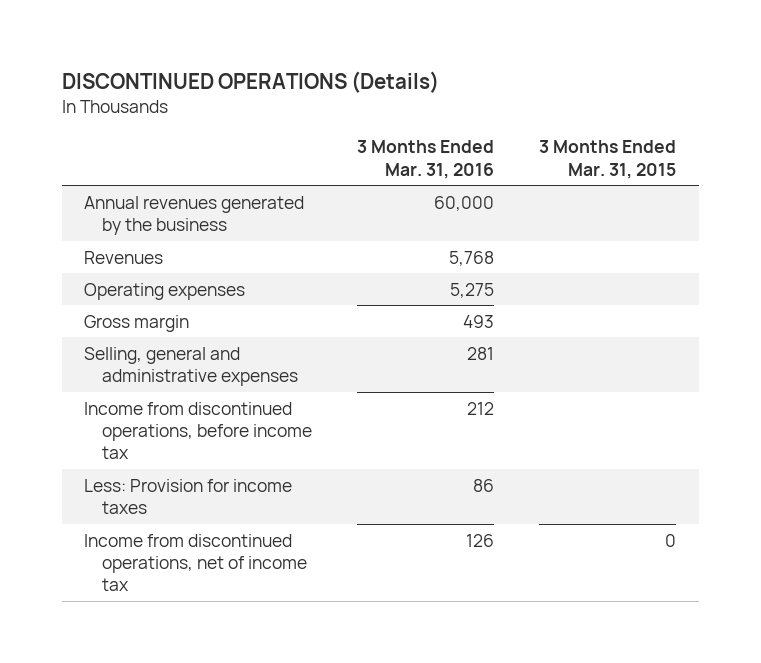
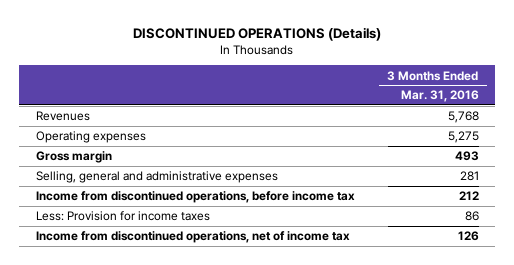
[539,140,677,179] 3 Months Ended Mar. 31, 2015 -> none
[84,195,305,235] Annual revenues generated by the business -> none

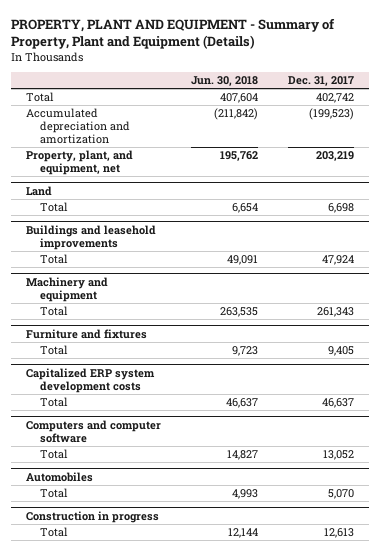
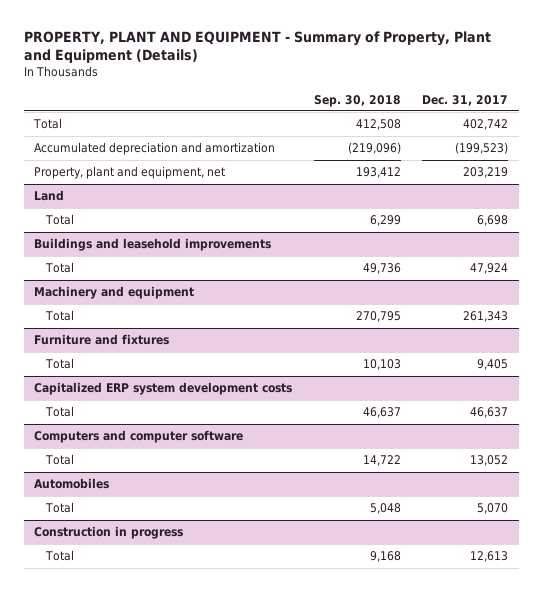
[190,76,258,87] Jun. 30, 2018 -> none
none -> [313,94,401,107] Sep. 30, 2018
[26,150,134,176] Property, plant, and equipment, net -> [34,166,226,180] Property, plant and equipment, net

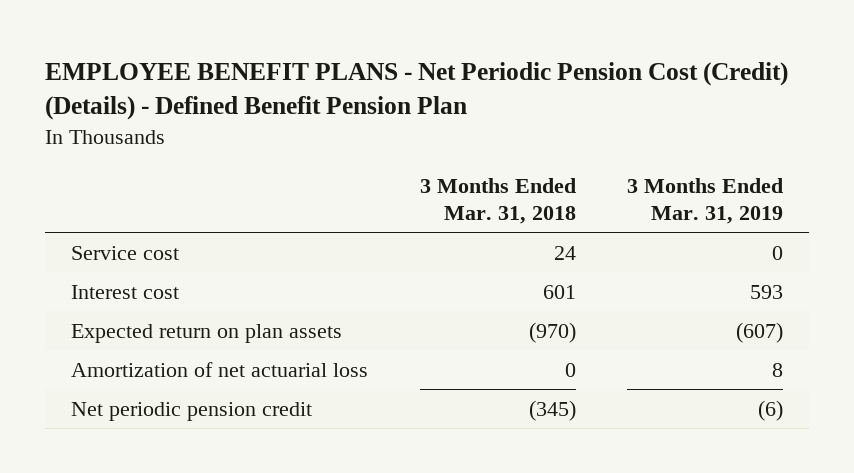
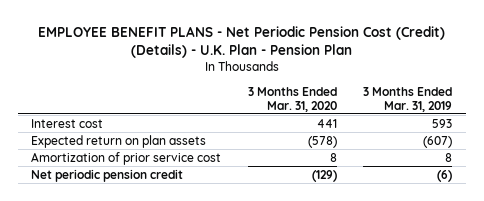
[45,61,789,121] EMPLOYEE BENEFIT PLANS - Net Periodic Pension Cost (Credit) (Details) - Defined Benefit Pension Plan -> [37,25,445,59] EMPLOYEE BENEFIT PLANS - Net Periodic Pension Cost (Credit) (Details) - U.K. Plan - Pension Plan
[419,178,576,224] 3 Months Ended Mar. 31, 2018 -> none
none -> [247,86,337,112] 3 Months Ended Mar. 31, 2020
[71,245,180,260] Service cost -> none
[71,361,369,377] Amortization of net actuarial loss -> [31,151,222,165] Amortization of prior service cost

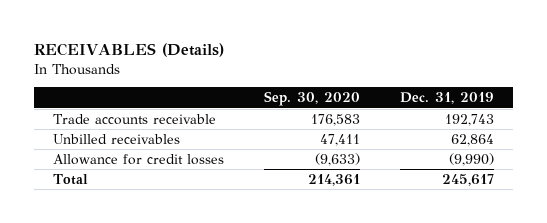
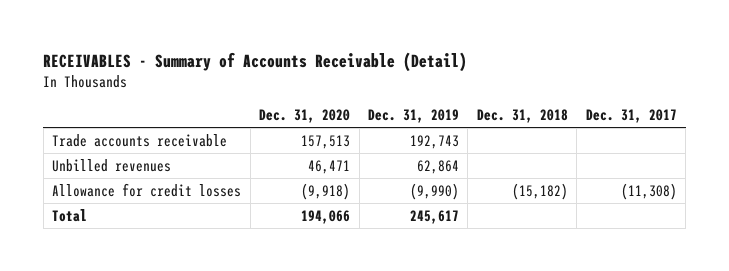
[33,43,224,58] RECEIVABLES (Details) -> [43,51,468,72] RECEIVABLES - Summary of Accounts Receivable (Detail)
[264,91,361,107] Sep. 30, 2020 -> none
none -> [259,108,351,123] Dec. 31, 2020
none -> [476,108,568,123] Dec. 31, 2018
none -> [585,108,677,123] Dec. 31, 2017
[53,133,181,144] Unbilled receivables -> [52,158,172,172] Unbilled revenues

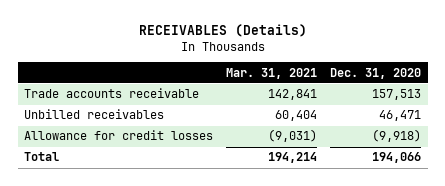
[43,51,468,72] RECEIVABLES - Summary of Accounts Receivable (Detail) -> [138,24,307,38] RECEIVABLES (Details)
[367,108,459,123] Dec. 31, 2019 -> none
[476,108,568,123] Dec. 31, 2018 -> none
[585,108,677,123] Dec. 31, 2017 -> none
none -> [226,67,318,79] Mar. 31, 2021
[52,158,172,172] Unbilled revenues -> [24,109,165,120] Unbilled receivables

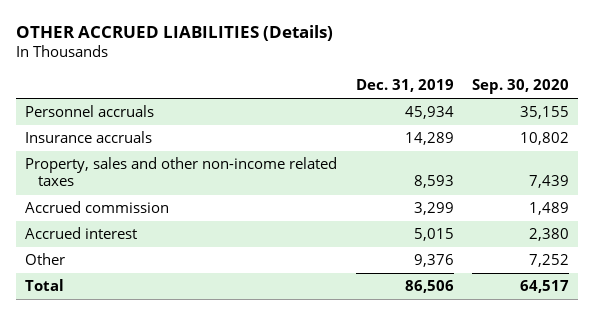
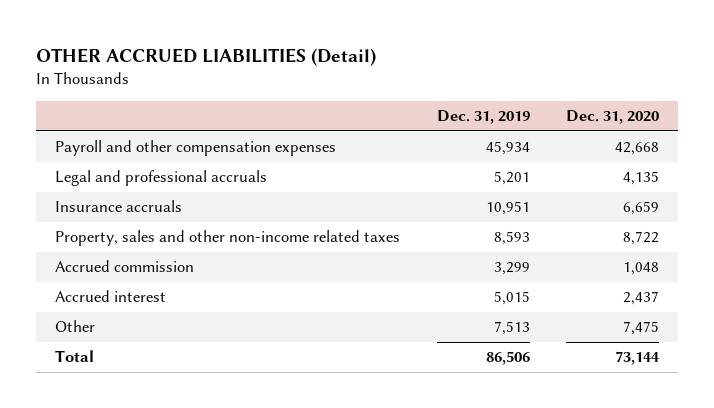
[15,25,333,42] OTHER ACCRUED LIABILITIES (Details) -> [36,47,377,66] OTHER ACCRUED LIABILITIES (Detail)
[472,78,570,94] Sep. 30, 2020 -> none
none -> [566,110,660,125] Dec. 31, 2020
[25,105,155,118] Personnel accruals -> [54,140,336,157] Payroll and other compensation expenses
none -> [54,170,267,187] Legal and professional accruals
[404,132,454,146] 14,289 -> [485,201,530,216] 10,951
[413,254,454,268] 9,376 -> [493,321,530,336] 7,513

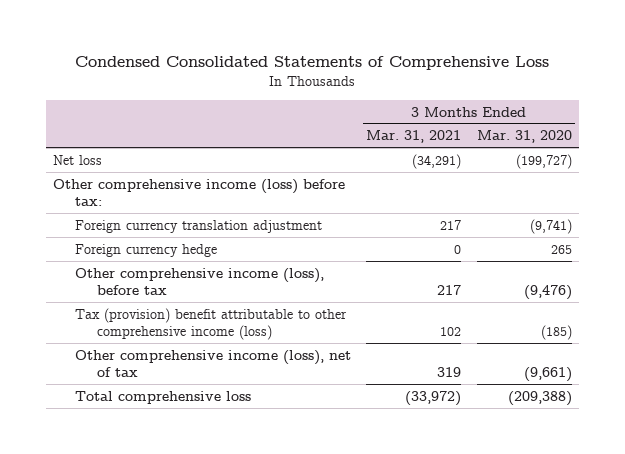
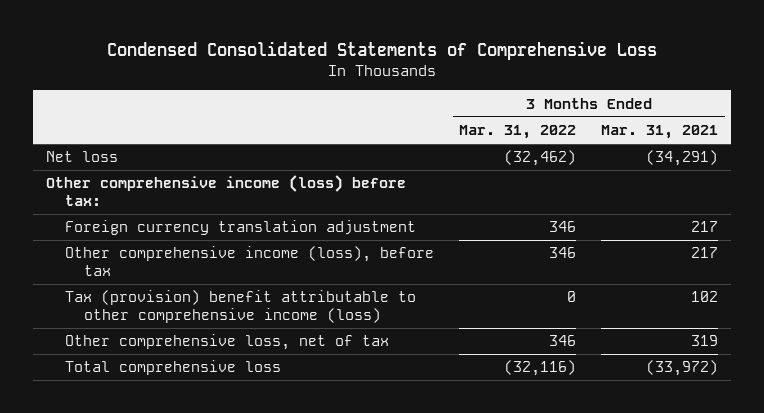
[476,130,572,144] Mar. 31, 2020 -> none
none -> [459,125,577,140] Mar. 31, 2022
[75,243,218,257] Foreign currency hedge -> none
[75,349,352,377] Other comprehensive income (loss), net of tax -> [64,334,389,351] Other comprehensive loss, net of tax

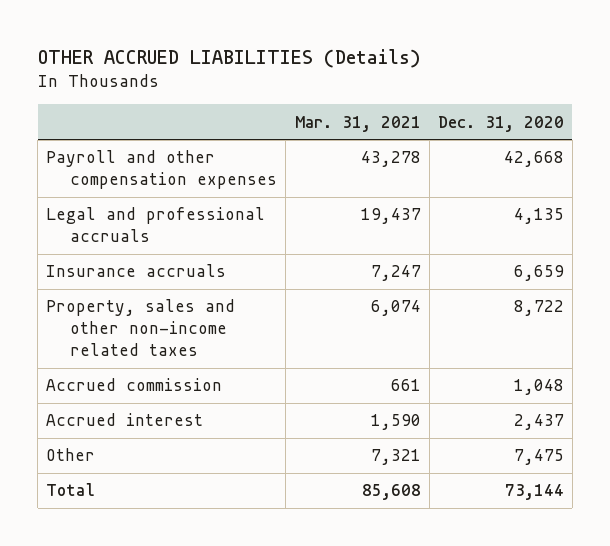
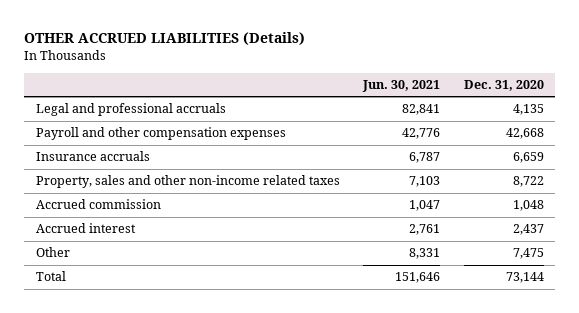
[294,115,421,132] Mar. 31, 2021 -> none
none -> [362,79,441,92] Jun. 30, 2021
[46,150,278,190] Payroll and other compensation expenses -> [35,127,286,141] Payroll and other compensation expenses

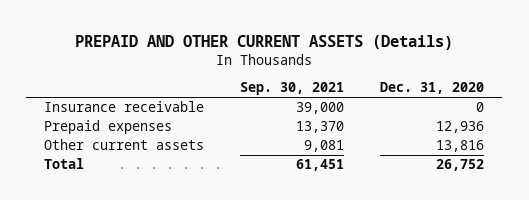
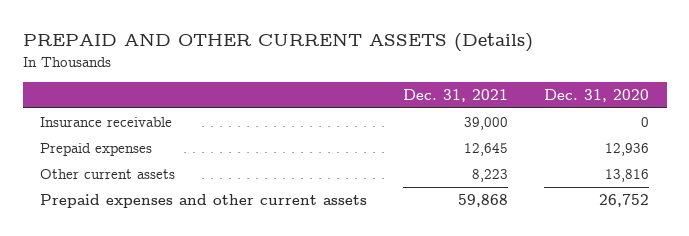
[240,82,345,96] Sep. 30, 2021 -> none
none -> [403,89,509,103] Dec. 31, 2021
[44,158,85,170] Total -> [40,194,368,209] Prepaid expenses and other current assets

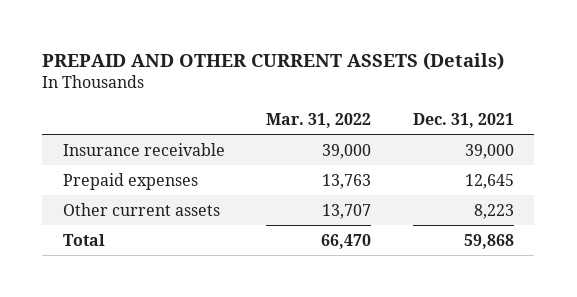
[543,89,649,103] Dec. 31, 2020 -> none
none -> [266,112,372,128] Mar. 31, 2022
[40,194,368,209] Prepaid expenses and other current assets -> [62,233,105,246] Total

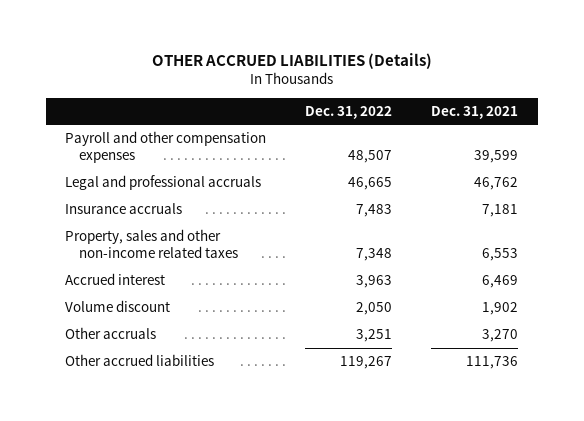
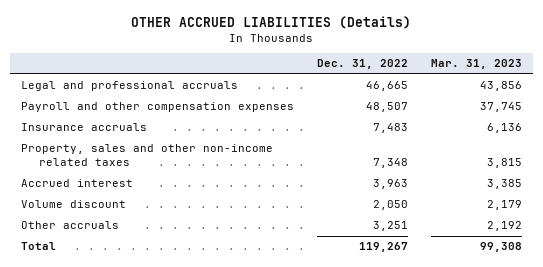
[431,105,519,119] Dec. 31, 2021 -> none
none -> [430,59,522,70] Mar. 31, 2023
[65,131,267,164] Payroll and other compensation expenses -> [20,102,294,113] Payroll and other compensation expenses
[65,354,215,367] Other accrued liabilities -> [20,242,56,251] Total

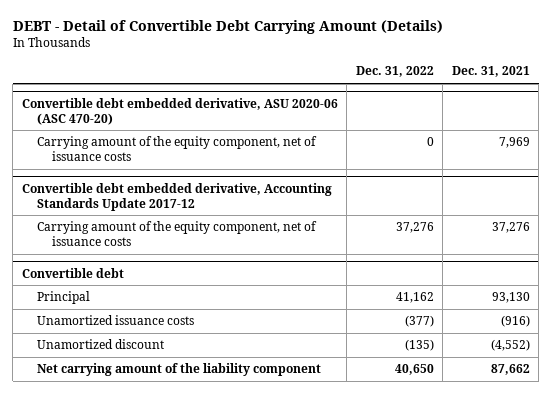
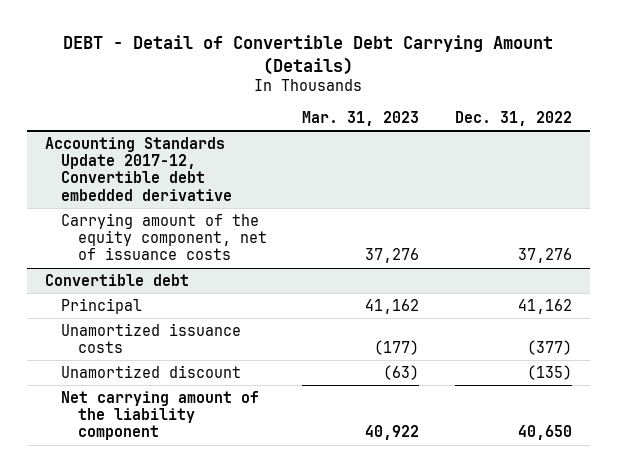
[451,66,530,78] Dec. 31, 2021 -> none
none -> [302,111,420,127] Mar. 31, 2023
[21,97,338,125] Convertible debt embedded derivative, ASU 2020-06 (ASC 470-20) -> none
[36,136,317,162] Carrying amount of the equity component, net of issuance costs -> none
[21,182,332,211] Convertible debt embedded derivative, Accounting Standards Update 2017-12 -> [44,136,233,201] Accounting Standards Update 2017-12, Convertible debt embedded derivative

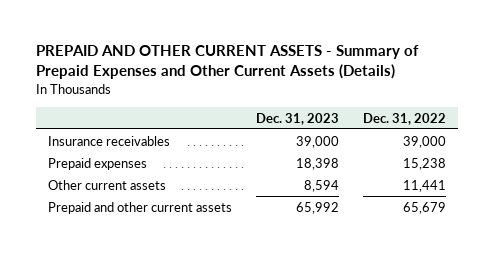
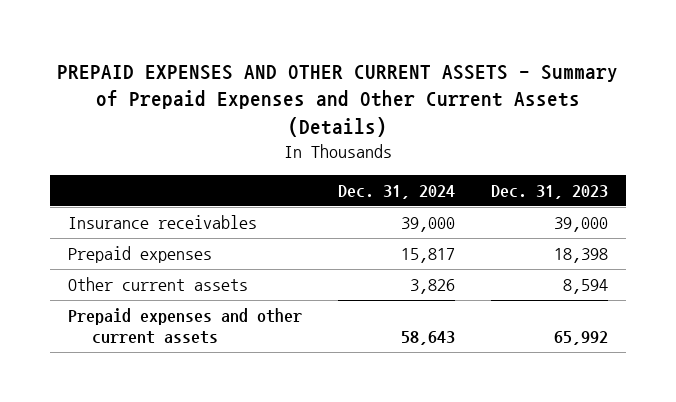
[35,44,419,80] PREPAID AND OTHER CURRENT ASSETS - Summary of Prepaid Expenses and Other Current Assets (Details) -> [57,64,619,137] PREPAID EXPENSES AND OTHER CURRENT ASSETS - Summary of Prepaid Expenses and Other Current Assets (Details)
[362,112,446,125] Dec. 31, 2022 -> none
none -> [338,184,456,199] Dec. 31, 2024
[47,201,232,214] Prepaid and other current assets -> [68,308,303,345] Prepaid expenses and other current assets

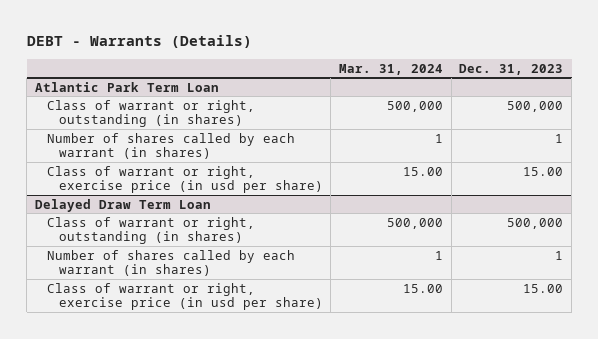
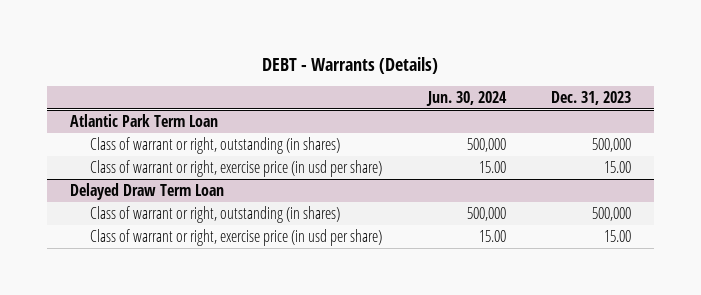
[339,63,444,75] Mar. 31, 2024 -> none
none -> [425,90,507,106] Jun. 30, 2024
[46,132,295,160] Number of shares called by each warrant (in shares) -> none
[46,249,295,277] Number of shares called by each warrant (in shares) -> none

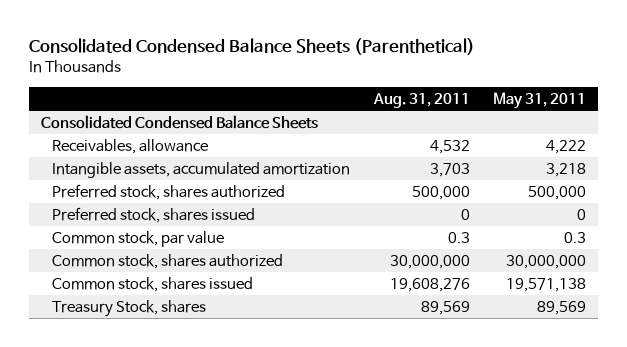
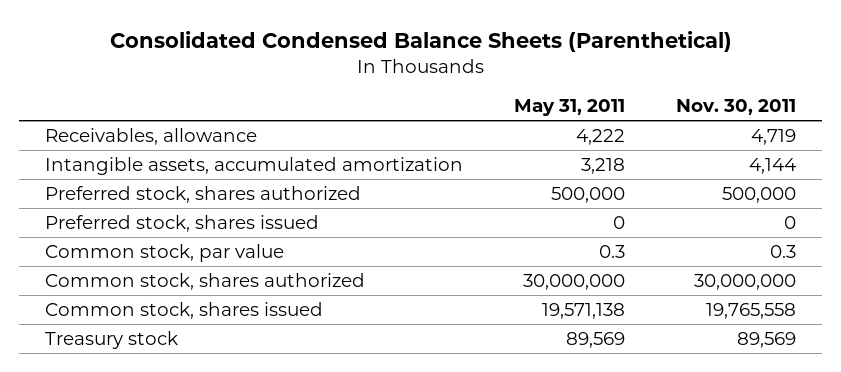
[372,92,470,108] Aug. 31, 2011 -> none
none -> [676,99,797,116] Nov. 30, 2011
[40,115,318,130] Consolidated Condensed Balance Sheets -> none
[52,300,207,318] Treasury Stock, shares -> [45,330,179,349] Treasury stock

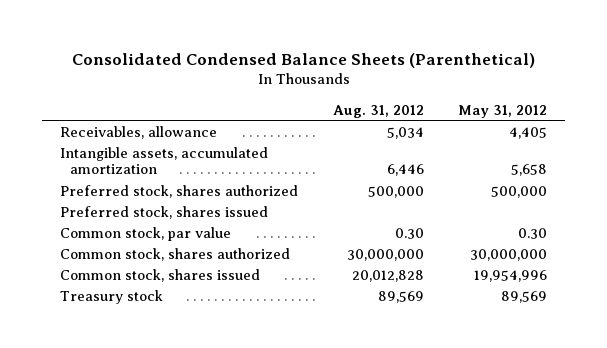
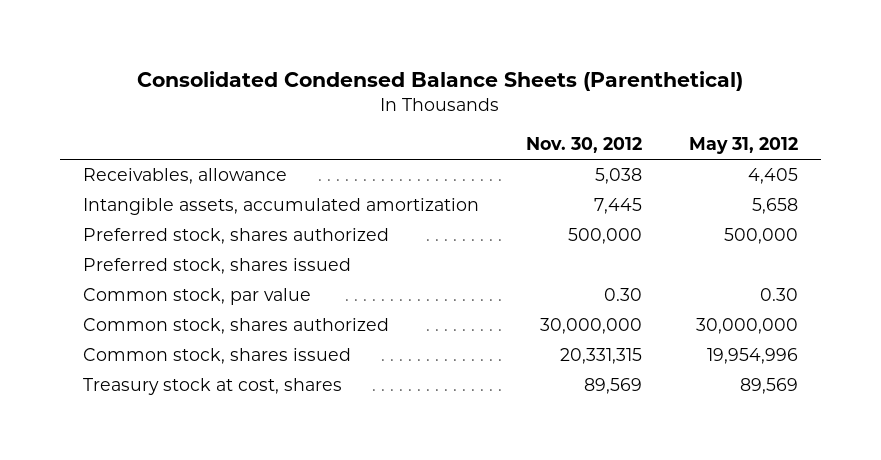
[332,104,424,118] Aug. 31, 2012 -> none
none -> [525,137,642,154] Nov. 30, 2012
[59,289,163,304] Treasury stock -> [82,378,342,396] Treasury stock at cost, shares

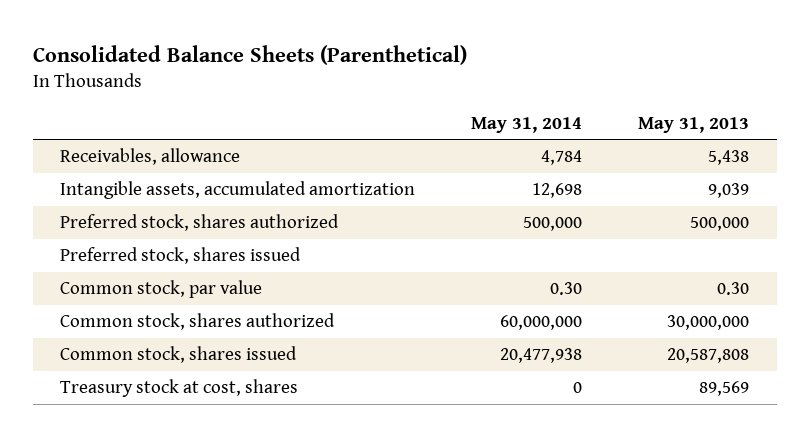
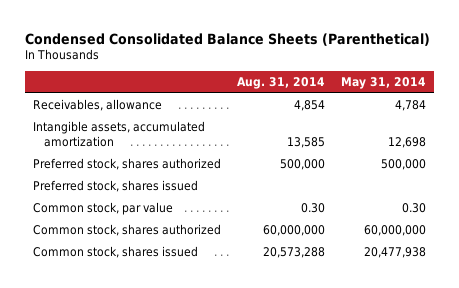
[32,44,467,65] Consolidated Balance Sheets (Parenthetical) -> [25,32,431,46] Condensed Consolidated Balance Sheets (Parenthetical)
[638,116,750,133] May 31, 2013 -> none
none -> [237,77,326,90] Aug. 31, 2014
[60,379,299,398] Treasury stock at cost, shares -> none

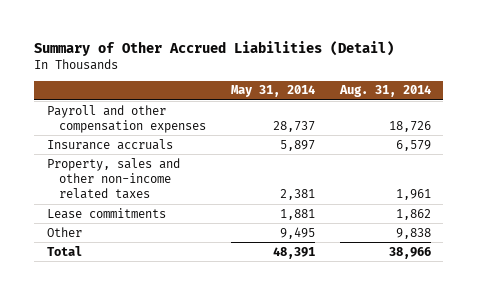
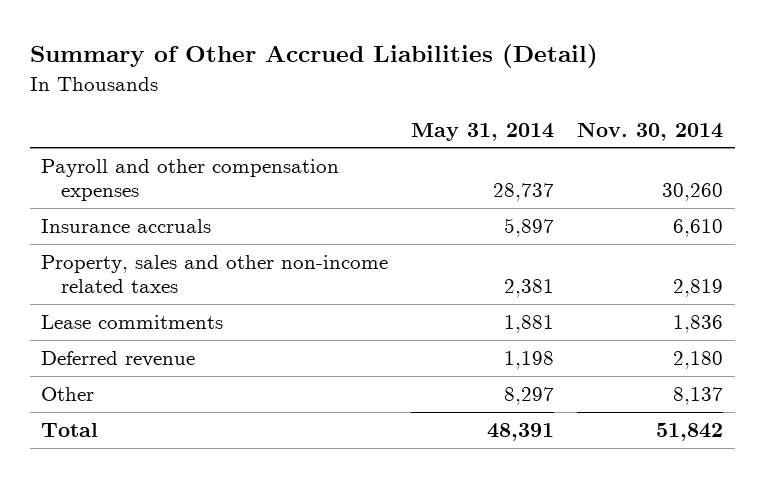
[338,85,431,98] Aug. 31, 2014 -> none
none -> [577,121,724,141] Nov. 30, 2014
none -> [41,351,196,368] Deferred revenue
[279,226,315,239] 9,495 -> [504,387,555,406] 8,297

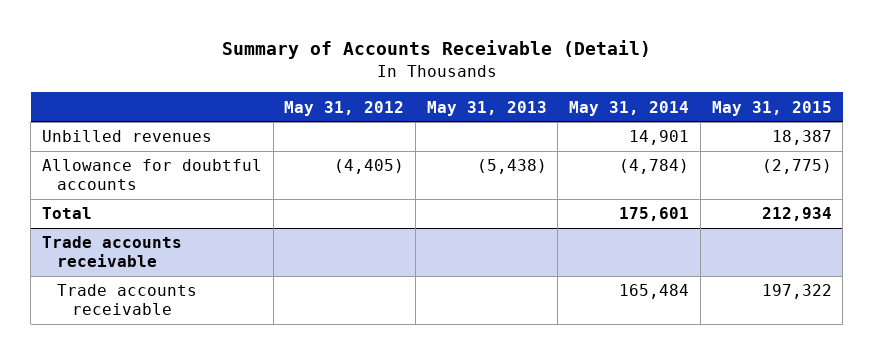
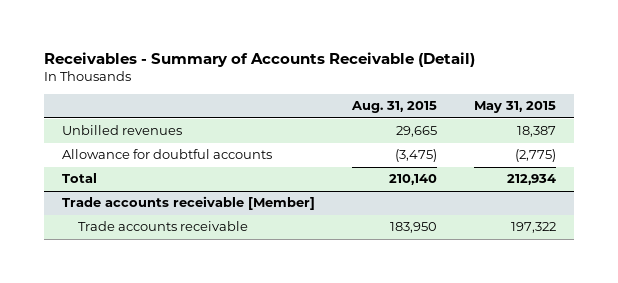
[221,40,651,60] Summary of Accounts Receivable (Detail) -> [43,51,475,67] Receivables - Summary of Accounts Receivable (Detail)
[284,100,405,116] May 31, 2012 -> none
[426,100,547,116] May 31, 2013 -> none
[569,100,690,116] May 31, 2014 -> none
none -> [351,101,438,114] Aug. 31, 2015
[41,236,182,267] Trade accounts receivable -> [62,196,316,211] Trade accounts receivable [Member]

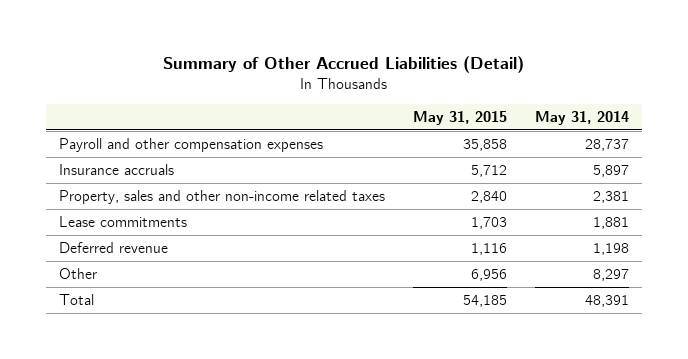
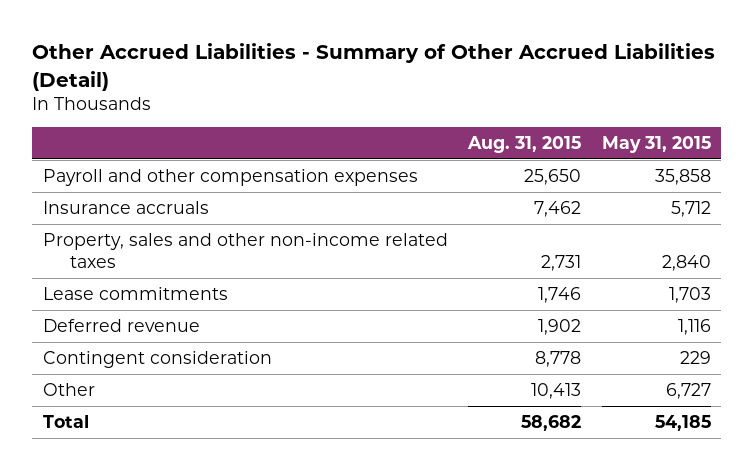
[163,55,525,73] Summary of Other Accrued Liabilities (Detail) -> [32,43,716,91] Other Accrued Liabilities - Summary of Other Accrued Liabilities (Detail)
[534,111,629,126] May 31, 2014 -> none
none -> [467,136,582,154] Aug. 31, 2015
none -> [42,350,272,368] Contingent consideration
[471,268,508,281] 6,956 -> [665,382,711,399] 6,727

